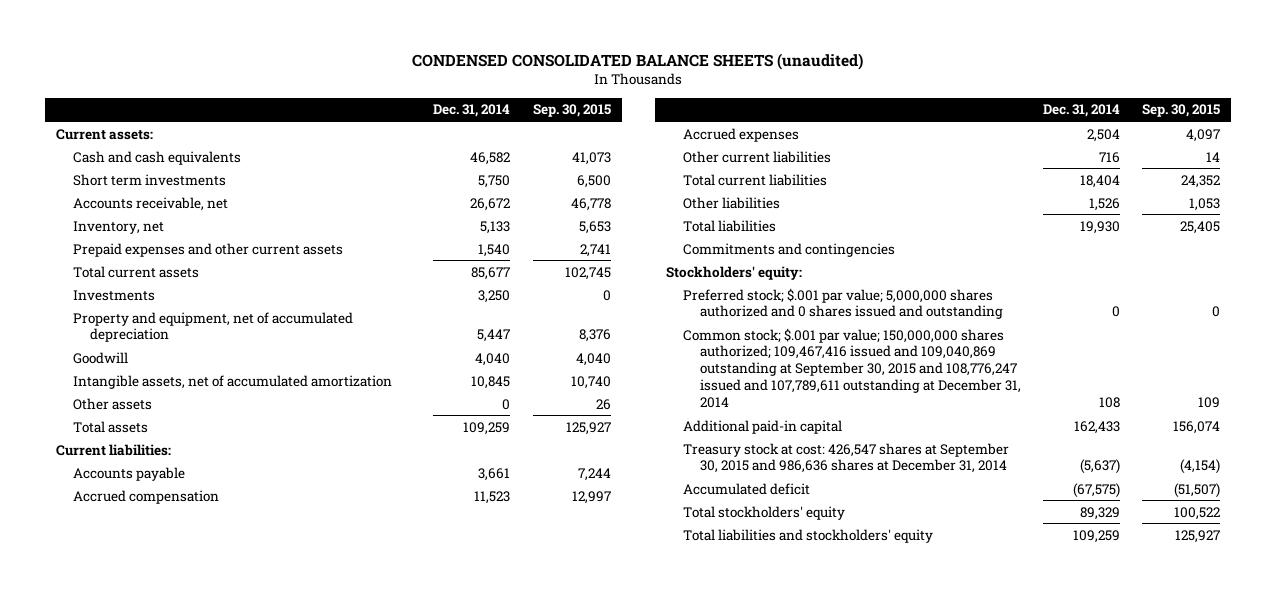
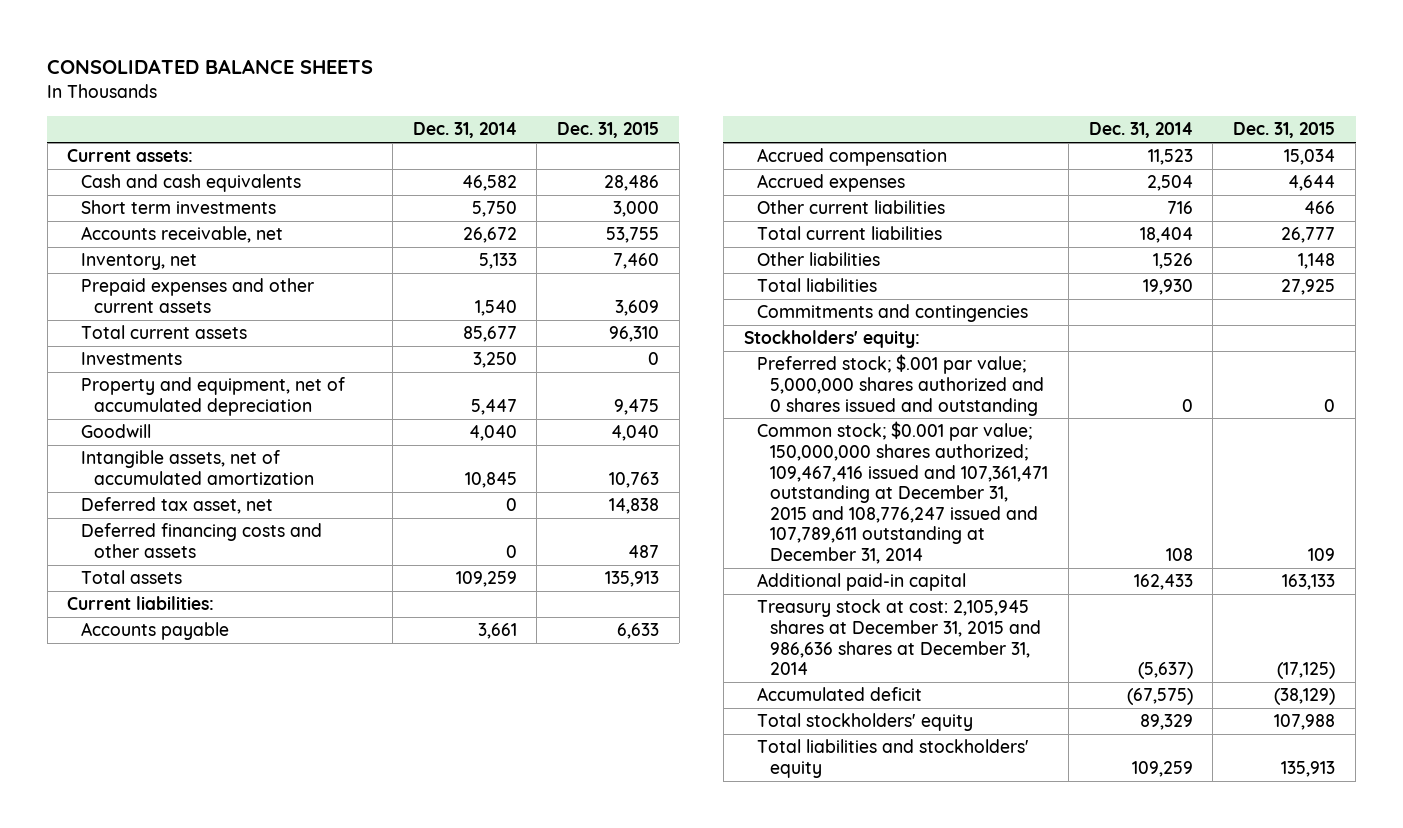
[412,53,864,71] CONDENSED CONSOLIDATED BALANCE SHEETS (unaudited) -> [47,59,374,75] CONSOLIDATED BALANCE SHEETS
[532,104,611,118] Sep. 30, 2015 -> none
none -> [557,122,660,139] Dec. 31, 2015
[73,397,153,410] Other assets -> none
none -> [80,497,273,515] Deferred tax asset, net
none -> [80,523,322,558] Deferred financing costs and other assets
[683,327,1022,408] Common stock; $.001 par value; 150,000,000 shares authorized; 109,467,416 issued and 109,040,869 outstanding at September 30, 2015 and 108,776,247 issued and 107,789,611 outstanding at December 31, 2014 -> [756,421,1049,564] Common stock; $0.001 par value; 150,000,000 shares authorized; 109,467,416 issued and 107,361,471 outstanding at December 31, 2015 and 108,776,247 issued and 107,789,611 outstanding at December 31, 2014
[683,442,1010,474] Treasury stock at cost: 426,547 shares at September 30, 2015 and 986,636 shares at December 31, 2014 -> [756,599,1042,676] Treasury stock at cost: 2,105,945 shares at December 31, 2015 and 986,636 shares at December 31, 2014

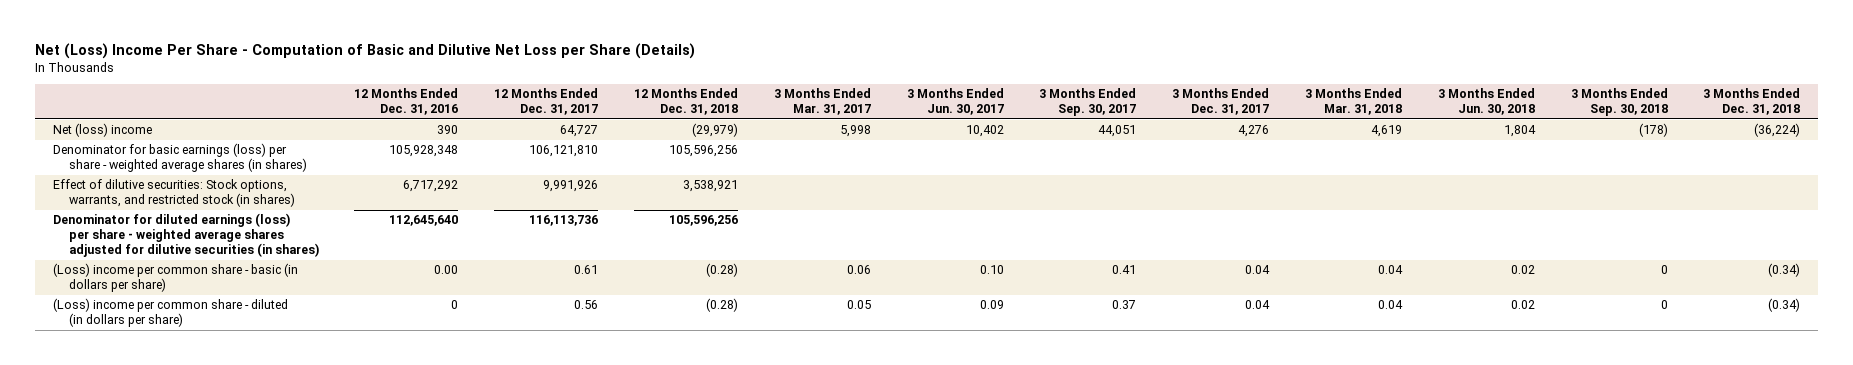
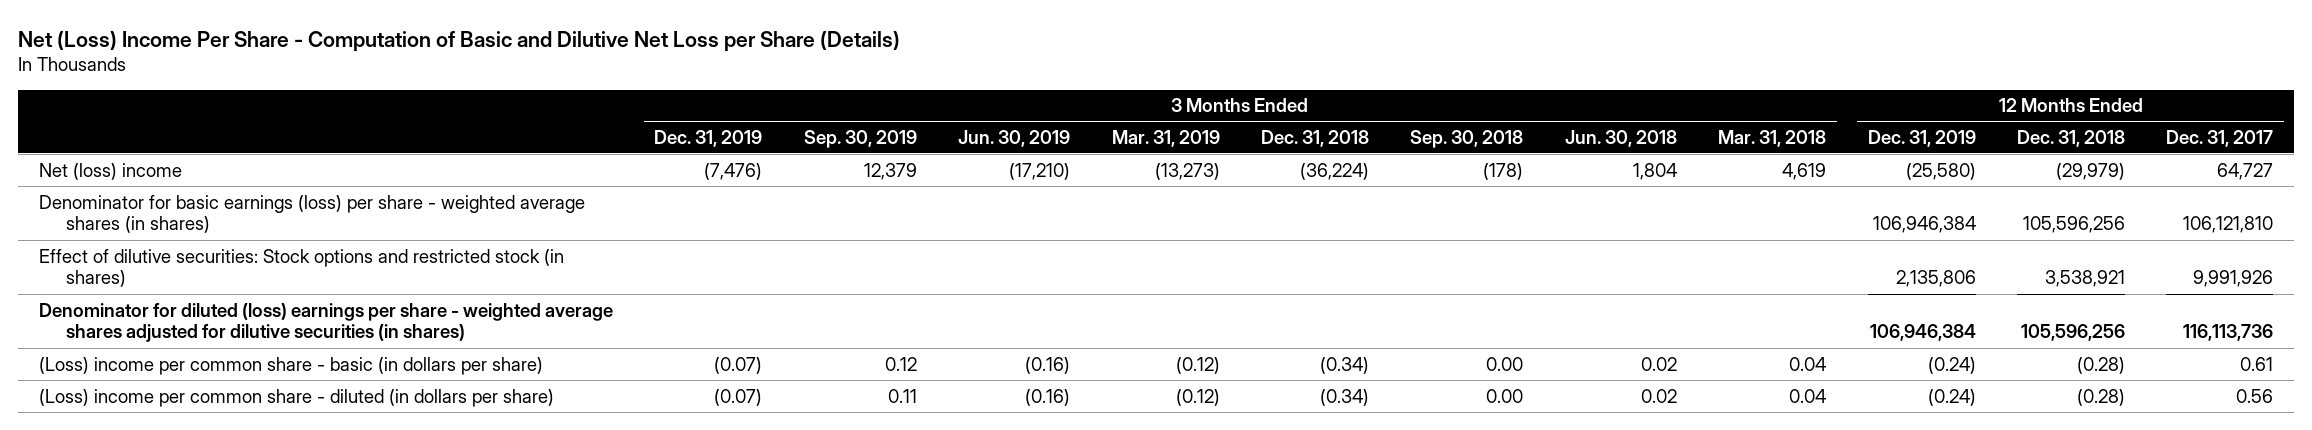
[354,88,459,116] 12 Months Ended Dec. 31, 2016 -> none
[773,88,871,116] 3 Months Ended Mar. 31, 2017 -> none
[906,88,1004,116] 3 Months Ended Jun. 30, 2017 -> none
[1039,88,1137,117] 3 Months Ended Sep. 30, 2017 -> none
[1172,88,1270,116] 3 Months Ended Dec. 31, 2017 -> none
none -> [654,129,763,147] Dec. 31, 2019
none -> [803,129,917,148] Sep. 30, 2019
none -> [958,129,1071,147] Jun. 30, 2019
none -> [1111,129,1220,147] Mar. 31, 2019
none -> [1867,129,1976,147] Dec. 31, 2019
[53,179,295,208] Effect of dilutive securities: Stock options, warrants, and restricted stock (in shares) -> [38,248,564,288] Effect of dilutive securities: Stock options and restricted stock (in shares)
[53,213,319,258] Denominator for diluted earnings (loss) per share - weighted average shares adjusted for dilutive securities (in shares) -> [38,302,613,343] Denominator for diluted (loss) earnings per share - weighted average shares adjusted for dilutive securities (in shares)
[1660,265,1668,275] 0 -> [1486,356,1524,371] 0.00
[1660,300,1668,310] 0 -> [1486,388,1524,403] 0.00

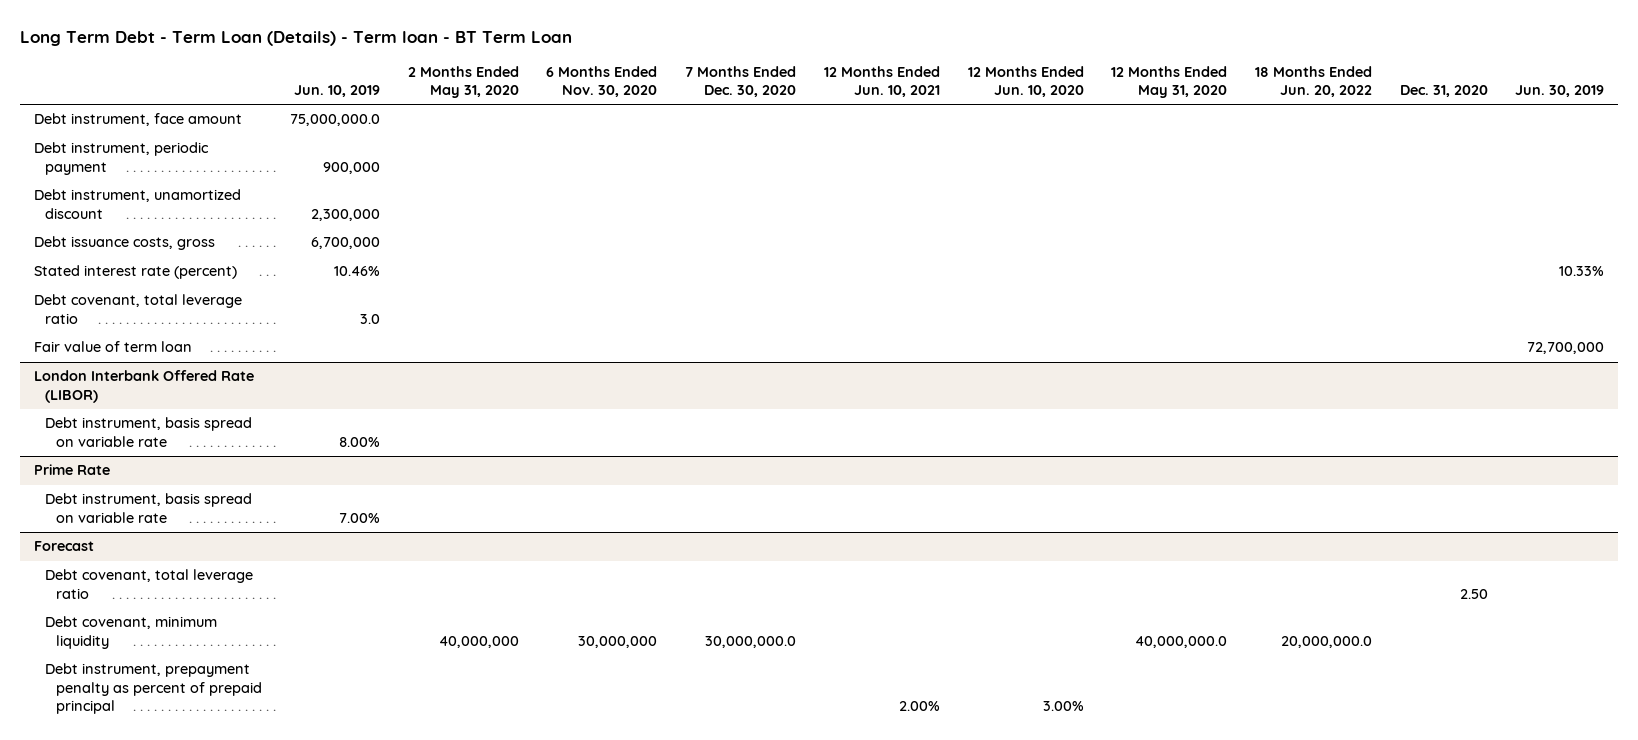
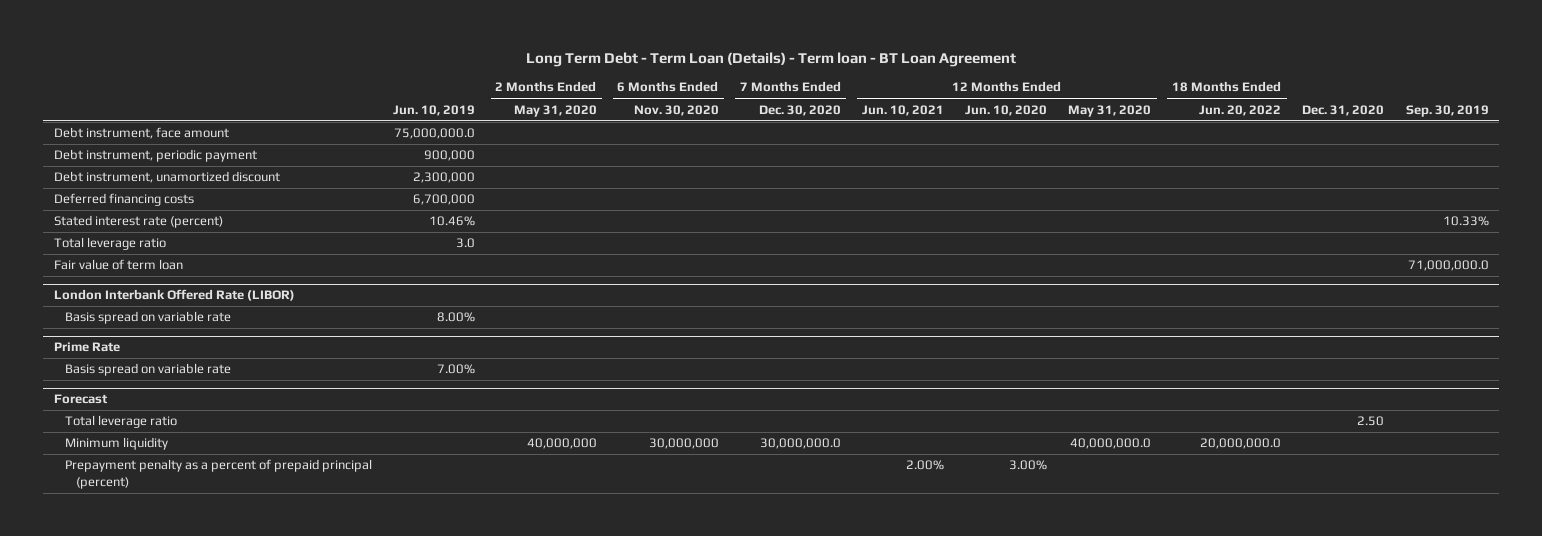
[20,30,573,46] Long Term Debt - Term Loan (Details) - Term loan - BT Term Loan -> [526,52,1017,68] Long Term Debt - Term Loan (Details) - Term loan - BT Loan Agreement
[1515,84,1605,97] Jun. 30, 2019 -> none
none -> [1405,104,1489,117] Sep. 30, 2019
[33,236,215,251] Debt issuance costs, gross -> [53,193,194,207] Deferred financing costs
[33,294,242,324] Debt covenant, total leverage ratio -> [53,237,166,251] Total leverage ratio
[45,417,253,447] Debt instrument, basis spread on variable rate -> [64,311,231,325] Basis spread on variable rate
[45,493,253,523] Debt instrument, basis spread on variable rate -> [64,363,231,377] Basis spread on variable rate
[45,569,254,599] Debt covenant, total leverage ratio -> [64,415,177,429] Total leverage ratio
[45,616,218,649] Debt covenant, minimum liquidity -> [64,437,168,451] Minimum liquidity
[45,663,263,714] Debt instrument, prepayment penalty as percent of prepaid principal -> [64,459,372,489] Prepayment penalty as a percent of prepaid principal (percent)

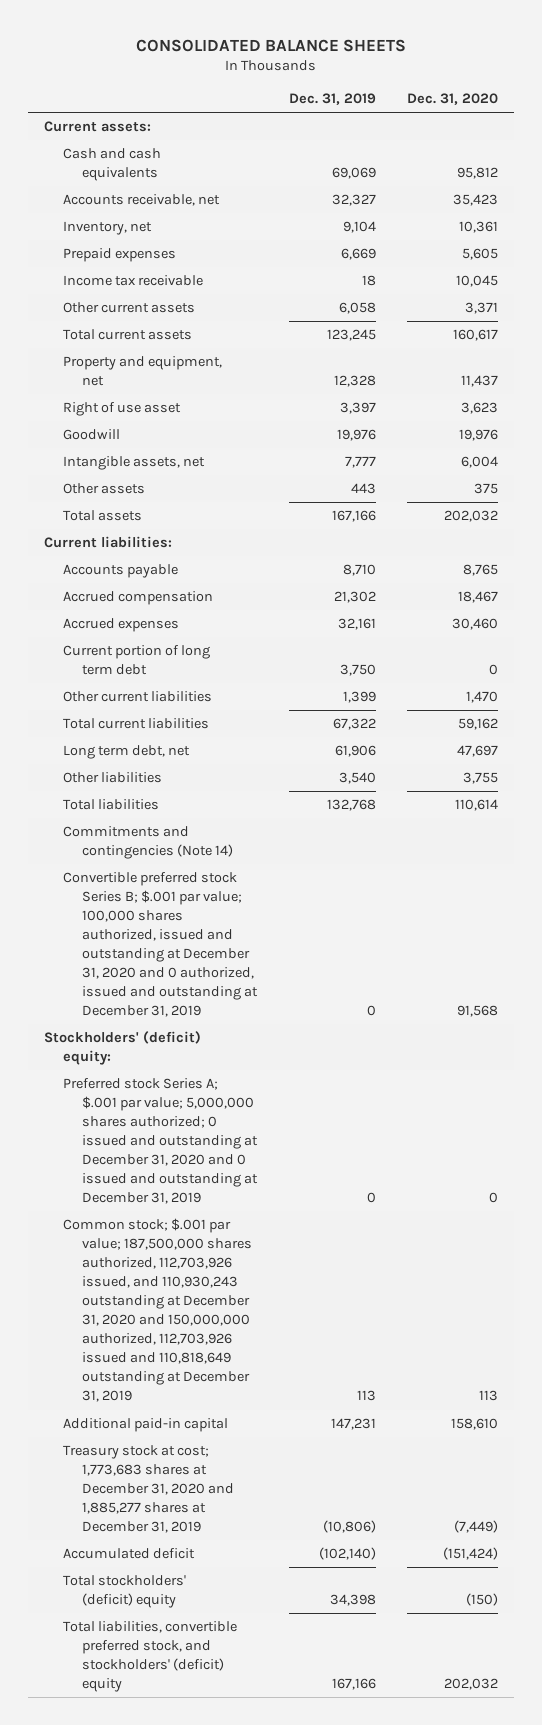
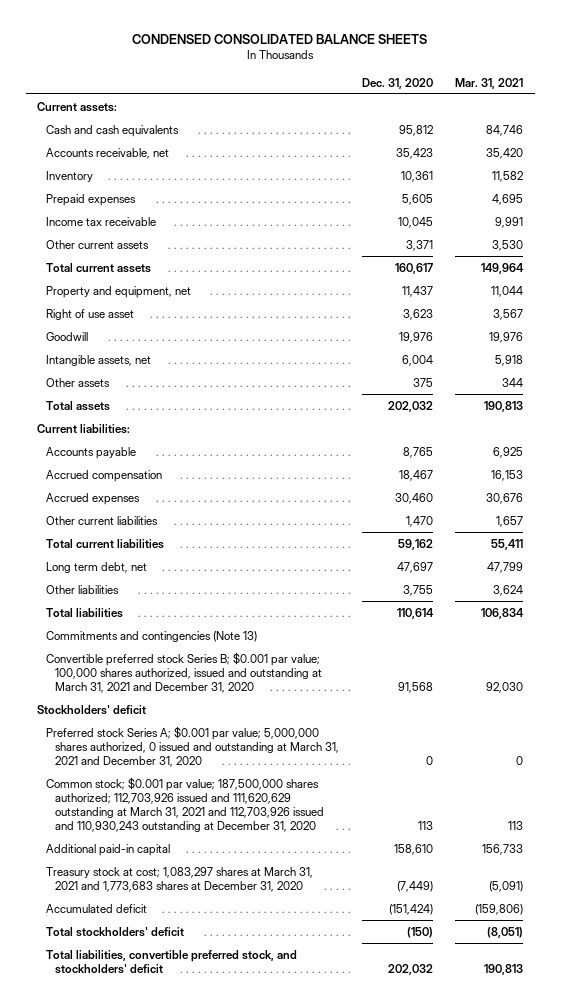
[135,38,406,52] CONSOLIDATED BALANCE SHEETS -> [132,33,428,44] CONDENSED CONSOLIDATED BALANCE SHEETS
[288,93,376,106] Dec. 31, 2019 -> none
none -> [455,77,524,89] Mar. 31, 2021
[62,221,152,236] Inventory, net -> [46,170,94,182] Inventory
[62,645,210,676] Current portion of long term debt -> none
[62,826,233,860] Commitments and contingencies (Note 14) -> [46,630,258,642] Commitments and contingencies (Note 13)
[62,872,258,1018] Convertible preferred stock Series B; $.001 par value; 100,000 shares authorized, issued and outstanding at December 31, 2020 and 0 authorized, issued and outstanding at December 31, 2019 -> [46,651,323,693] Convertible preferred stock Series B; $0.001 par value; 100,000 shares authorized, issued and outstanding at March 31, 2021 and December 31, 2020
[43,1031,201,1066] Stockholders' (deficit) equity: -> [37,704,147,715] Stockholders' deficit
[62,1078,258,1205] Preferred stock Series A; $.001 par value; 5,000,000 shares authorized; 0 issued and outstanding at December 31, 2020 and 0 issued and outstanding at December 31, 2019 -> [46,725,340,767] Preferred stock Series A; $0.001 par value; 5,000,000 shares authorized, 0 issued and outstanding at March 31, 2021 and December 31, 2020
[62,1218,252,1403] Common stock; $.001 par value; 187,500,000 shares authorized, 112,703,926 issued, and 110,930,243 outstanding at December 31, 2020 and 150,000,000 authorized, 112,703,926 issued and 110,818,649 outstanding at December 31, 2019 -> [46,776,325,832] Common stock; $0.001 par value; 187,500,000 shares authorized; 112,703,926 issued and 111,620,629 outstanding at March 31, 2021 and 112,703,926 issued and 110,930,243 outstanding at December 31, 2020
[62,1445,234,1534] Treasury stock at cost; 1,773,683 shares at December 31, 2020 and 1,885,277 shares at December 31, 2019 -> [46,866,314,892] Treasury stock at cost; 1,083,297 shares at March 31, 2021 and 1,773,683 shares at December 31, 2020
[62,1575,186,1609] Total stockholders' (deficit) equity -> [46,926,185,937] Total stockholders' deficit
[62,1621,237,1693] Total liabilities, convertible preferred stock, and stockholders' (deficit) equity -> [46,949,298,974] Total liabilities, convertible preferred stock, and stockholders' deficit

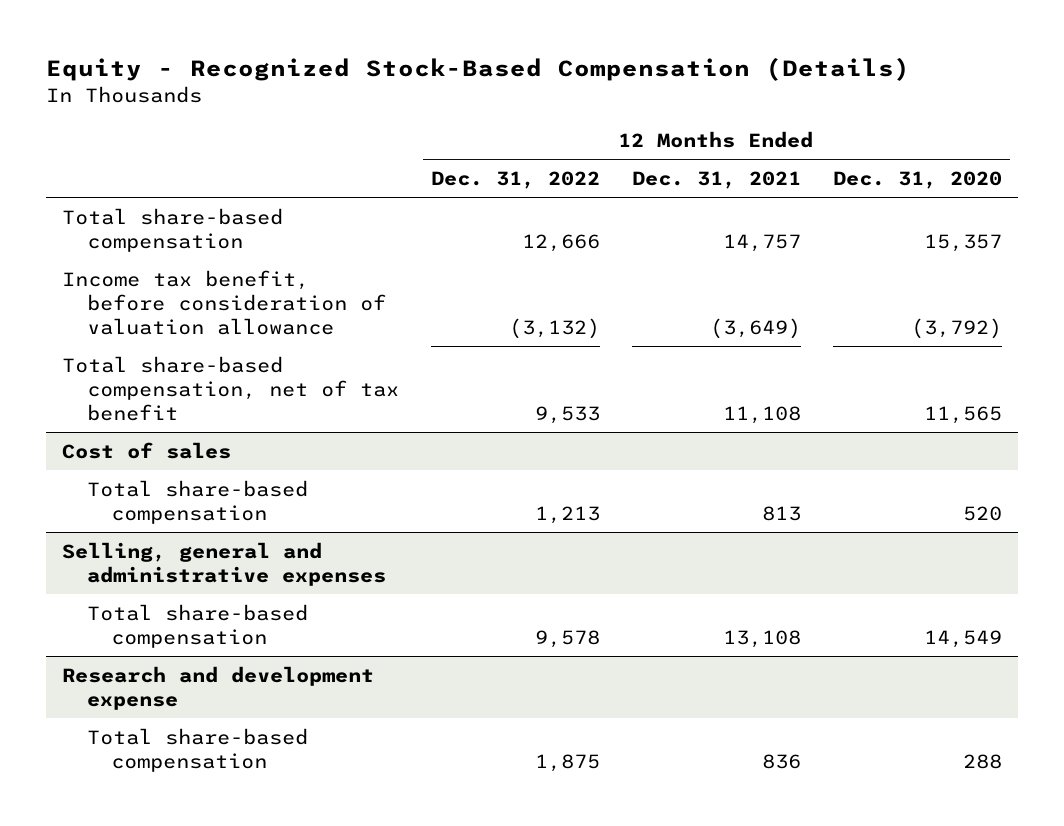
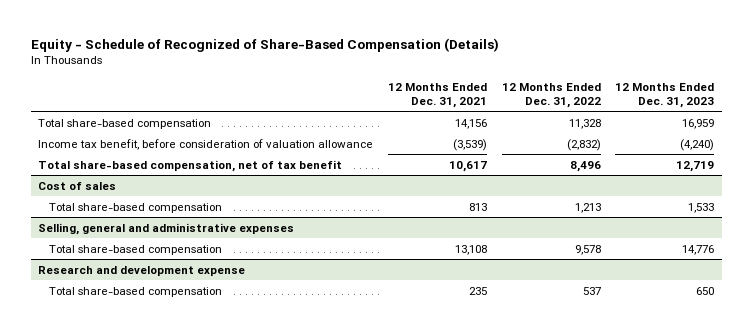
[46,57,911,82] Equity - Recognized Stock-Based Compensation (Details) -> [30,37,499,52] Equity - Schedule of Recognized of Share-Based Compensation (Details)
[832,171,1002,190] Dec. 31, 2020 -> none
none -> [615,82,715,108] 12 Months Ended Dec. 31, 2023
[521,233,600,252] 12,666 -> [568,118,601,129] 11,328
[722,233,801,252] 14,757 -> [454,118,487,129] 14,156
[508,317,600,339] (3,132) -> [566,138,601,151] (2,832)
[709,317,801,339] (3,649) -> [452,138,487,151] (3,539)
[534,405,600,424] 9,533 -> [569,160,601,172] 8,496
[722,405,801,424] 11,108 -> [448,160,487,172] 10,617
[534,753,600,772] 1,875 -> [582,286,601,295] 537
[761,753,801,769] 836 -> [468,286,487,295] 235

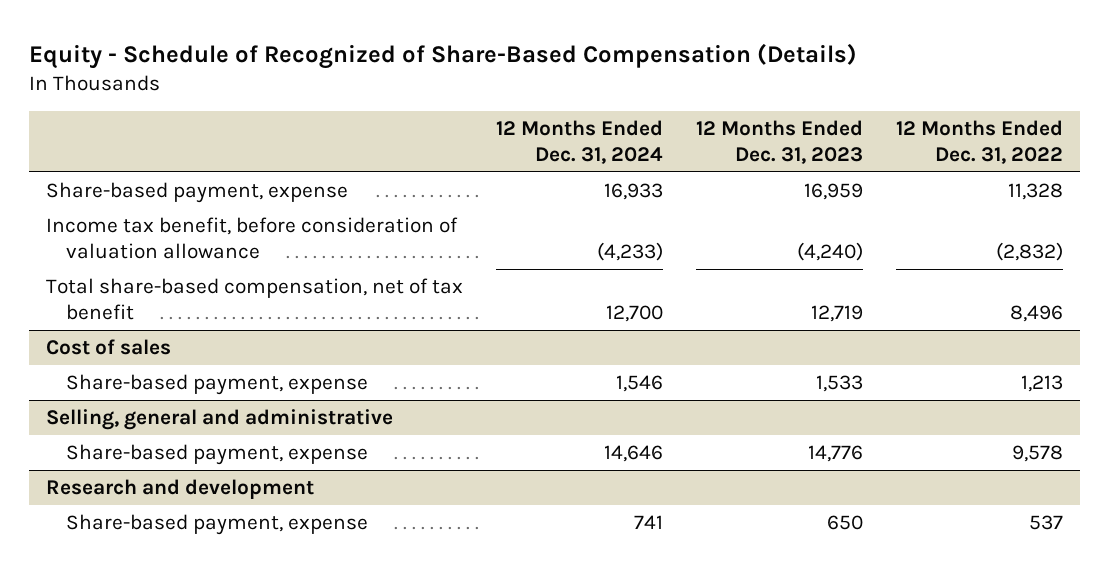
[387,82,487,108] 12 Months Ended Dec. 31, 2021 -> none
none -> [495,119,663,165] 12 Months Ended Dec. 31, 2024
[38,118,212,129] Total share-based compensation -> [45,182,348,204] Share-based payment, expense
[48,202,222,213] Total share-based compensation -> [66,374,369,396] Share-based payment, expense
[38,222,295,235] Selling, general and administrative expenses -> [45,409,393,431] Selling, general and administrative
[48,244,222,255] Total share-based compensation -> [66,444,369,466] Share-based payment, expense
[38,265,246,276] Research and development expense -> [45,479,314,500] Research and development
[48,286,222,297] Total share-based compensation -> [66,514,369,536] Share-based payment, expense

